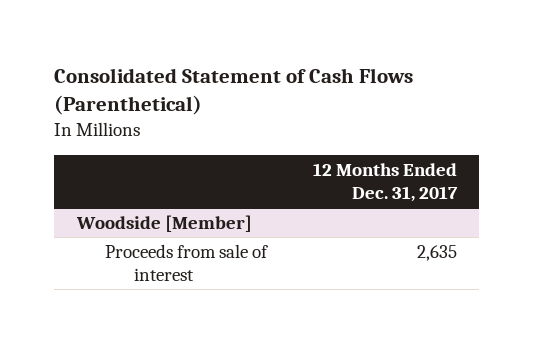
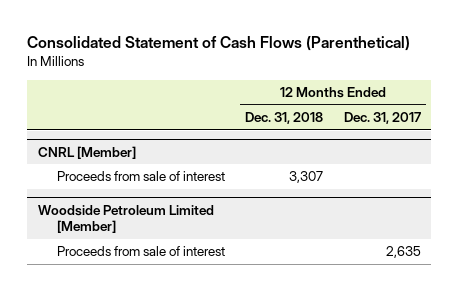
none -> [245,112,324,125] Dec. 31, 2018
none -> [37,145,136,159] CNRL [Member]
none -> [56,171,225,182] Proceeds from sale of interest
[75,214,252,232] Woodside [Member] -> [37,204,214,234] Woodside Petroleum Limited [Member]

